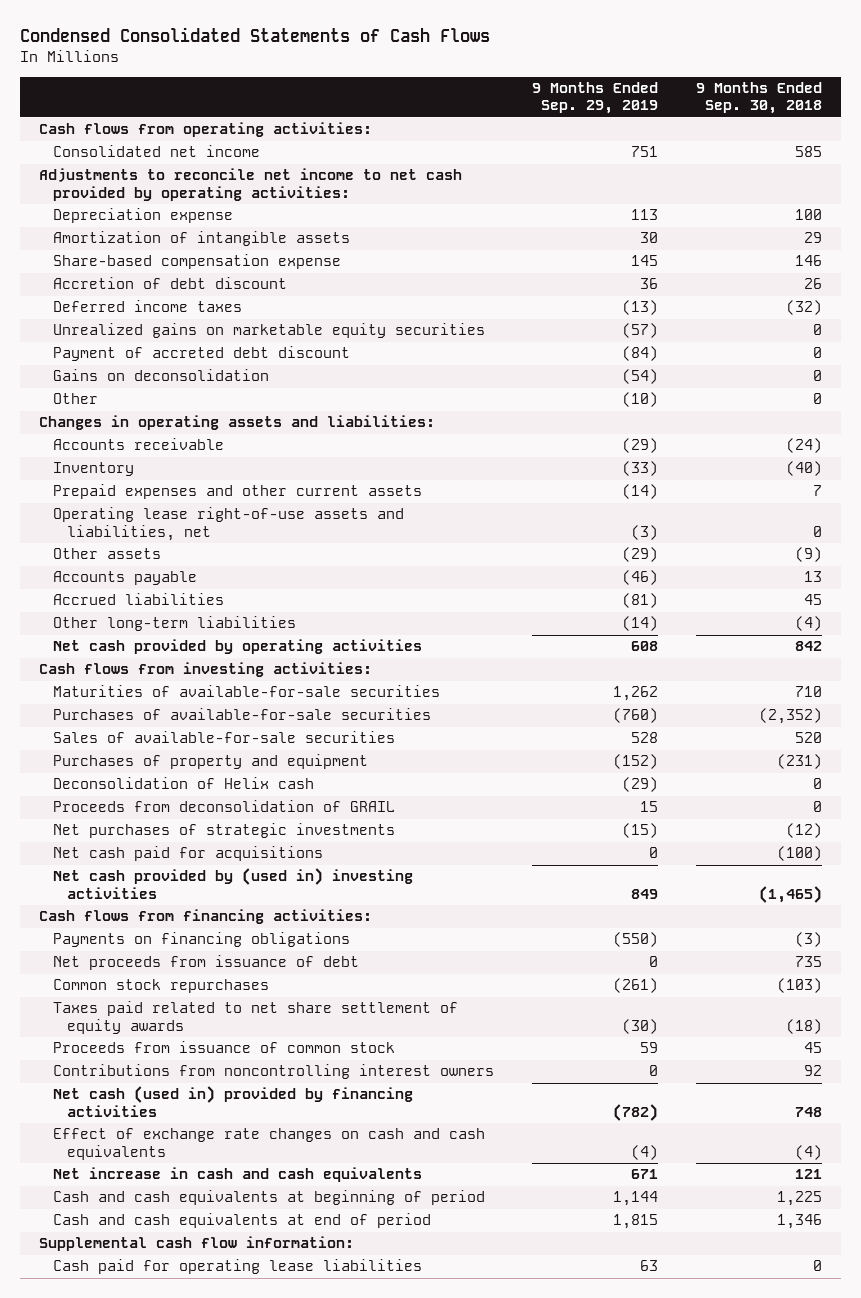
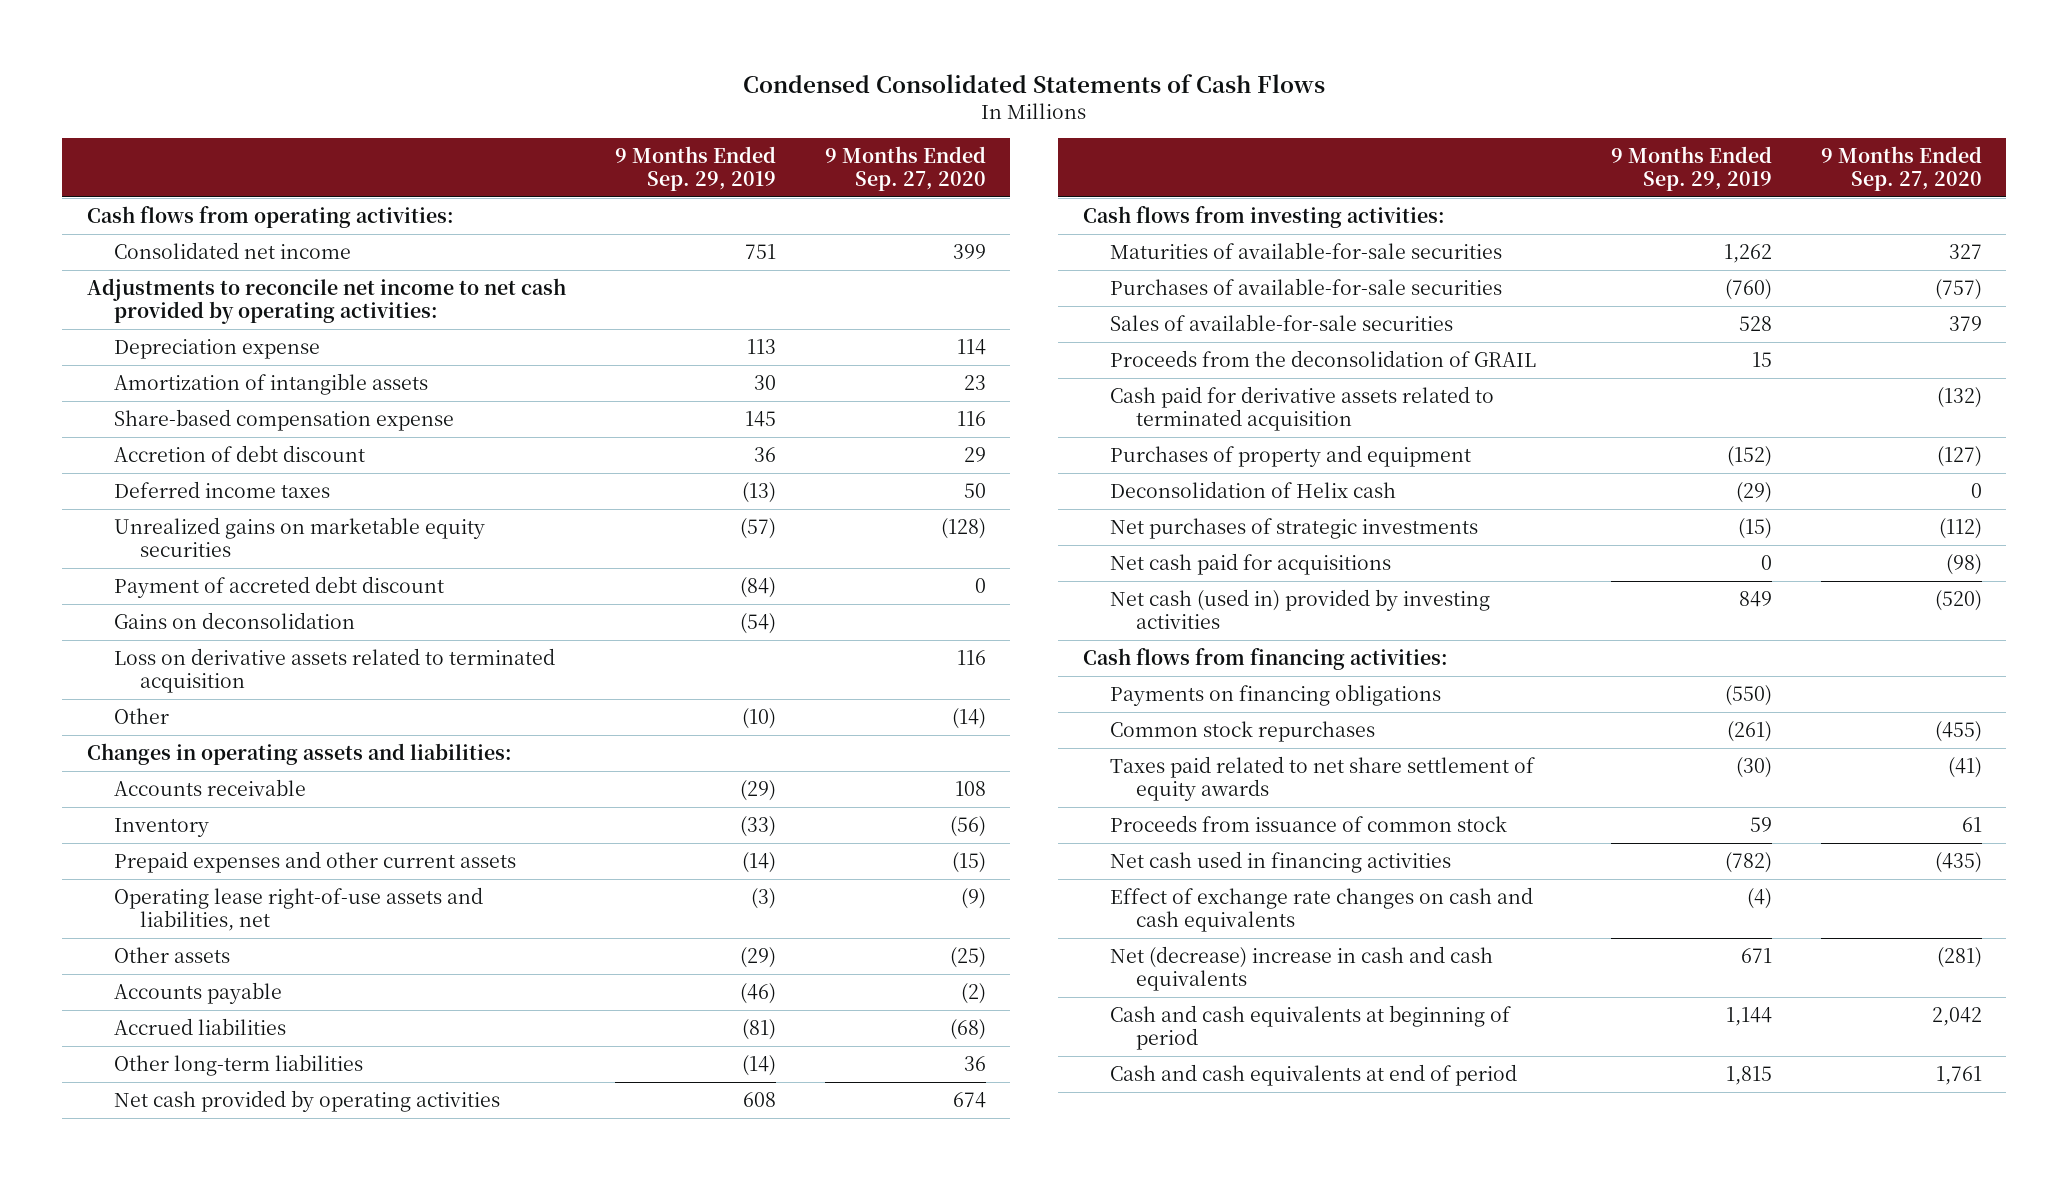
[696,82,823,115] 9 Months Ended Sep. 30, 2018 -> none
none -> [824,145,986,192] 9 Months Ended Sep. 27, 2020
none -> [113,647,555,694] Loss on derivative assets related to terminated acquisition
none -> [1109,349,1536,367] Proceeds from the deconsolidation of GRAIL
none -> [1109,385,1494,432] Cash paid for derivative assets related to terminated acquisition
[52,800,395,813] Proceeds from deconsolidation of GRAIL -> none
[52,868,413,899] Net cash provided by (used in) investing activities -> [1109,588,1490,630] Net cash (used in) provided by investing activities
[52,955,359,971] Net proceeds from issuance of debt -> none
[52,1064,494,1080] Contributions from noncontrolling interest owners -> none
[52,1086,413,1117] Net cash (used in) provided by financing activities -> [1109,850,1451,873] Net cash used in financing activities
[52,1167,422,1183] Net increase in cash and cash equivalents -> [1109,945,1493,992] Net (decrease) increase in cash and cash equivalents
[38,1236,354,1252] Supplemental cash flow information: -> none
[52,1259,422,1275] Cash paid for operating lease liabilities -> none

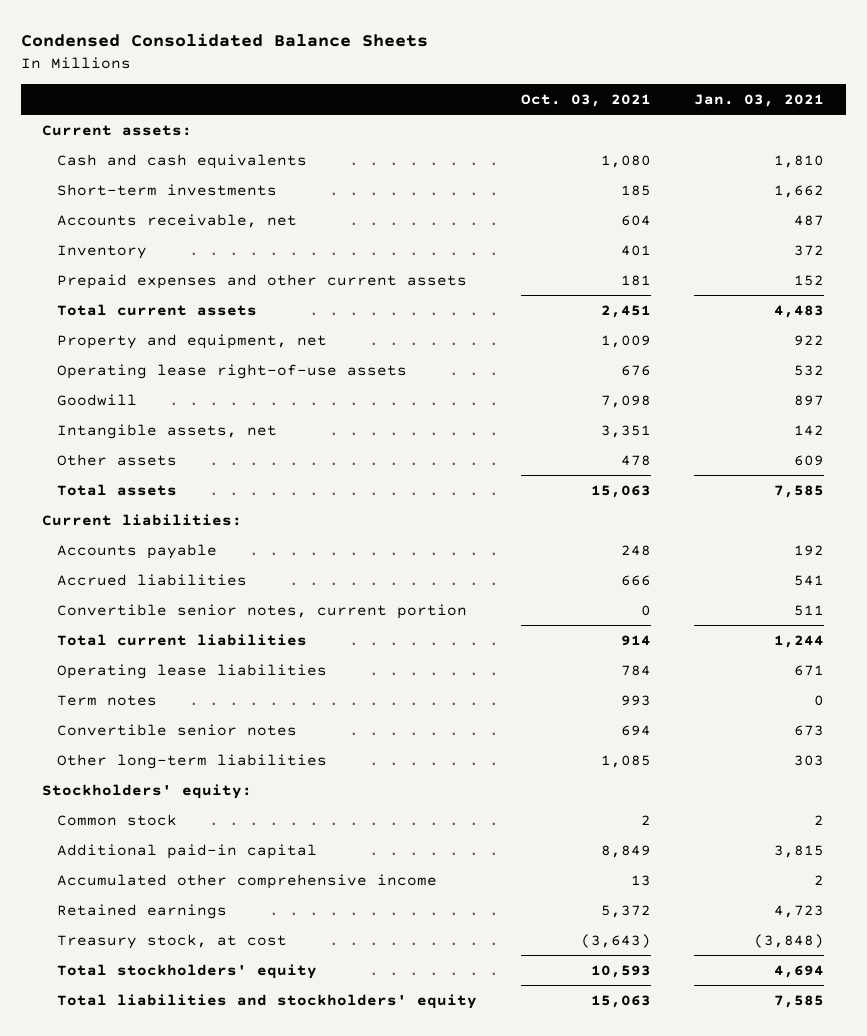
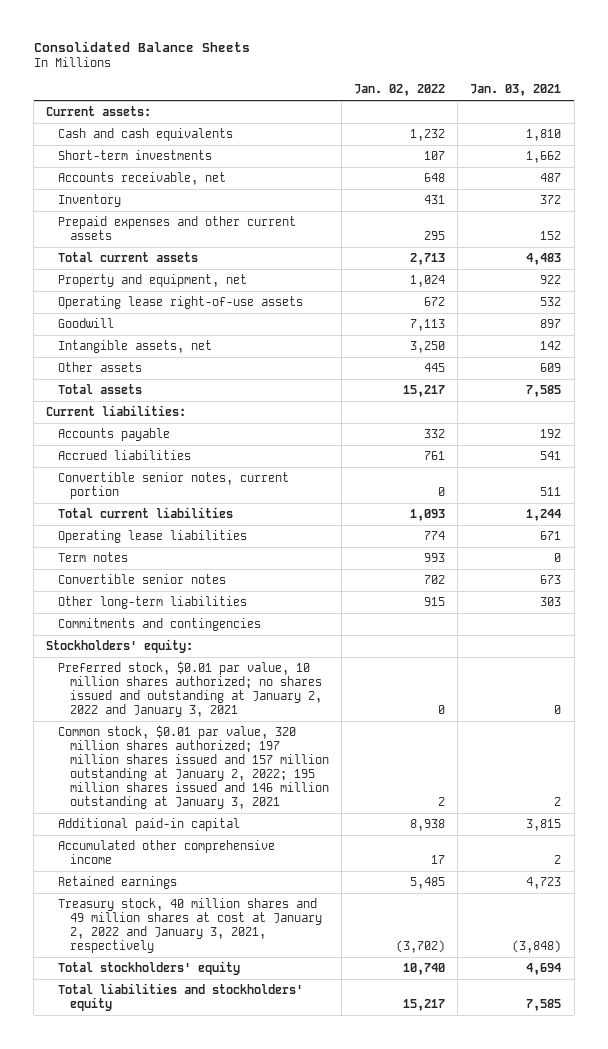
[20,32,428,47] Condensed Consolidated Balance Sheets -> [33,40,250,52] Consolidated Balance Sheets
[520,93,651,107] Oct. 03, 2021 -> none
none -> [354,84,446,97] Jan. 02, 2022
none -> [58,617,262,631] Commitments and contingencies
none -> [58,660,322,718] Preferred stock, $0.01 par value, 10 million shares authorized; no shares issued and outstanding at January 2, 2022 and January 3, 2021
[57,813,178,826] Common stock -> [58,724,329,810] Common stock, $0.01 par value, 320 million shares authorized; 197 million shares issued and 157 million outstanding at January 2, 2022; 195 million shares issued and 146 million outstanding at January 3, 2021
[57,933,288,949] Treasury stock, at cost -> [58,897,322,954] Treasury stock, 40 million shares and 49 million shares at cost at January 2, 2022 and January 3, 2021, respectively

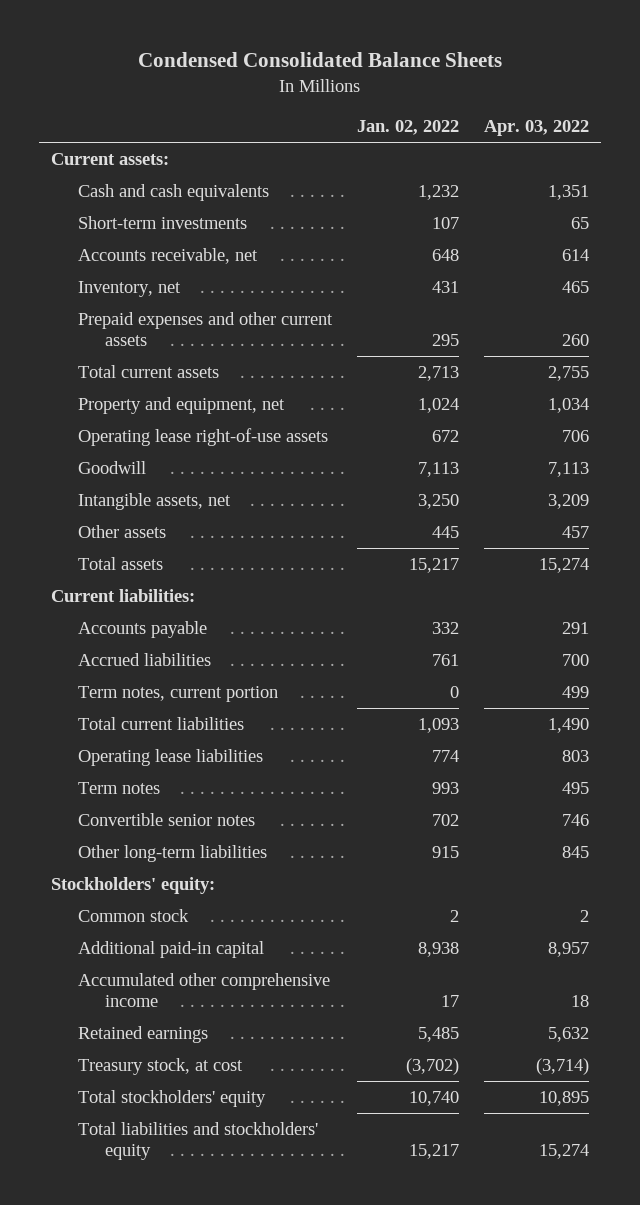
[33,40,250,52] Consolidated Balance Sheets -> [137,51,502,67] Condensed Consolidated Balance Sheets
[470,84,562,97] Jan. 03, 2021 -> none
none -> [483,120,589,137] Apr. 03, 2022
[58,193,122,207] Inventory -> [78,281,182,298] Inventory, net
[58,471,290,499] Convertible senior notes, current portion -> [78,686,279,703] Term notes, current portion
[58,617,262,631] Commitments and contingencies -> none
[58,660,322,718] Preferred stock, $0.01 par value, 10 million shares authorized; no shares issued and outstanding at January 2, 2022 and January 3, 2021 -> none
[58,724,329,810] Common stock, $0.01 par value, 320 million shares authorized; 197 million shares issued and 157 million outstanding at January 2, 2022; 195 million shares issued and 146 million outstanding at January 3, 2021 -> [78,909,190,923] Common stock
[58,897,322,954] Treasury stock, 40 million shares and 49 million shares at cost at January 2, 2022 and January 3, 2021, respectively -> [78,1058,244,1076] Treasury stock, at cost

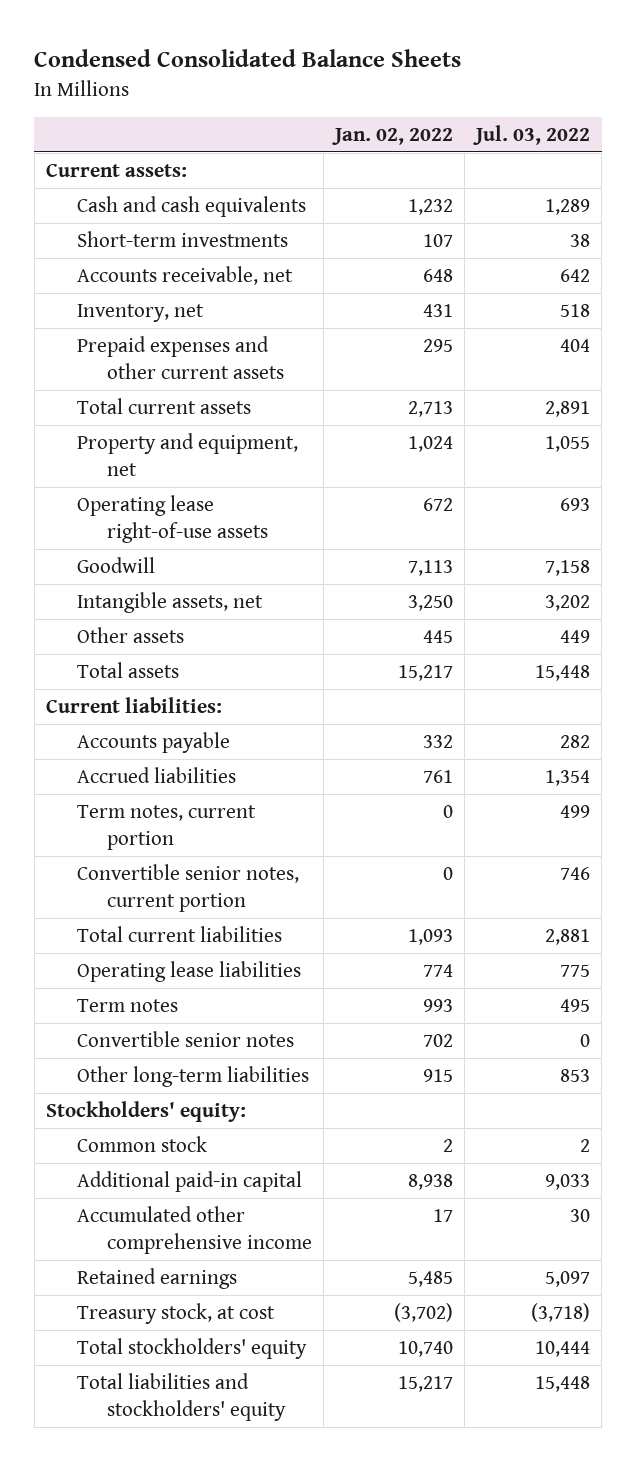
[483,120,589,137] Apr. 03, 2022 -> none
none -> [473,124,591,145] Jul. 03, 2022
none -> [76,864,299,913] Convertible senior notes, current portion

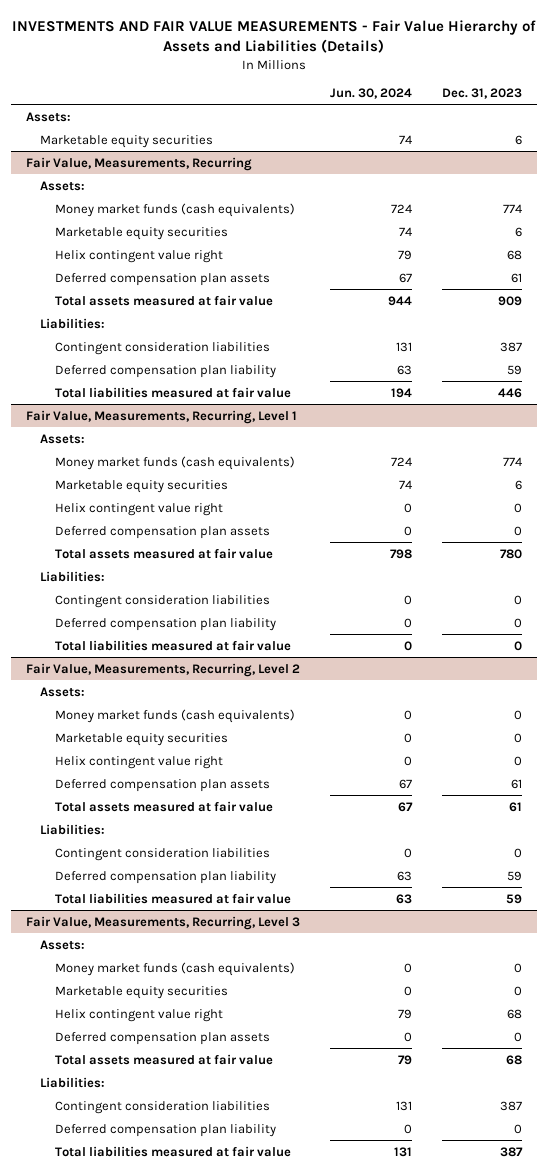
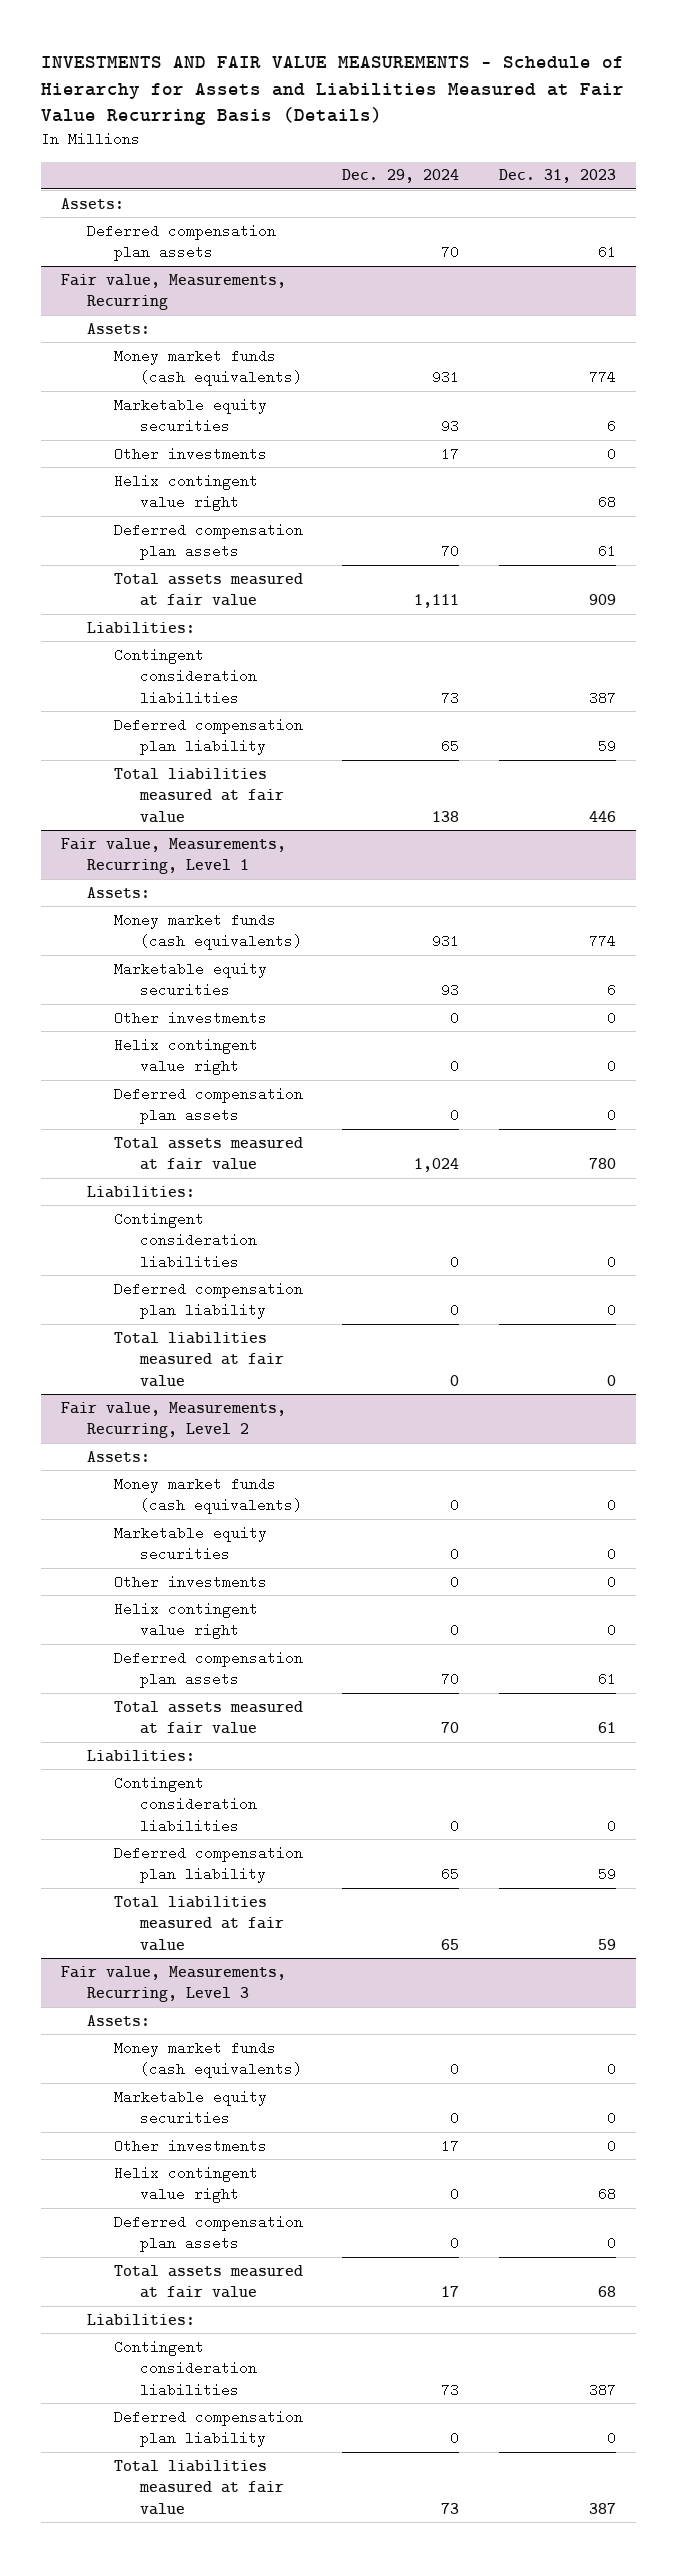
[12,19,537,54] INVESTMENTS AND FAIR VALUE MEASUREMENTS - Fair Value Hierarchy of Assets and Liabilities (Details) -> [41,55,625,126] INVESTMENTS AND FAIR VALUE MEASUREMENTS - Schedule of Hierarchy for Assets and Liabilities Measured at Fair Value Recurring Basis (Details)
[330,88,413,100] Jun. 30, 2024 -> none
none -> [342,169,460,184] Dec. 29, 2024
[40,134,214,148] Marketable equity securities -> none
none -> [87,223,277,262] Deferred compensation plan assets
[25,156,252,171] Fair Value, Measurements, Recurring -> [61,273,287,311] Fair value, Measurements, Recurring
none -> [113,446,267,461] Other investments
[25,409,297,424] Fair Value, Measurements, Recurring, Level 1 -> [61,837,287,875] Fair value, Measurements, Recurring, Level 1
none -> [113,1010,267,1025] Other investments
[25,662,300,677] Fair Value, Measurements, Recurring, Level 2 -> [61,1401,287,1439] Fair value, Measurements, Recurring, Level 2
none -> [113,1574,267,1589] Other investments
[25,915,300,930] Fair Value, Measurements, Recurring, Level 3 -> [61,1965,287,2003] Fair value, Measurements, Recurring, Level 3
none -> [113,2138,267,2153] Other investments

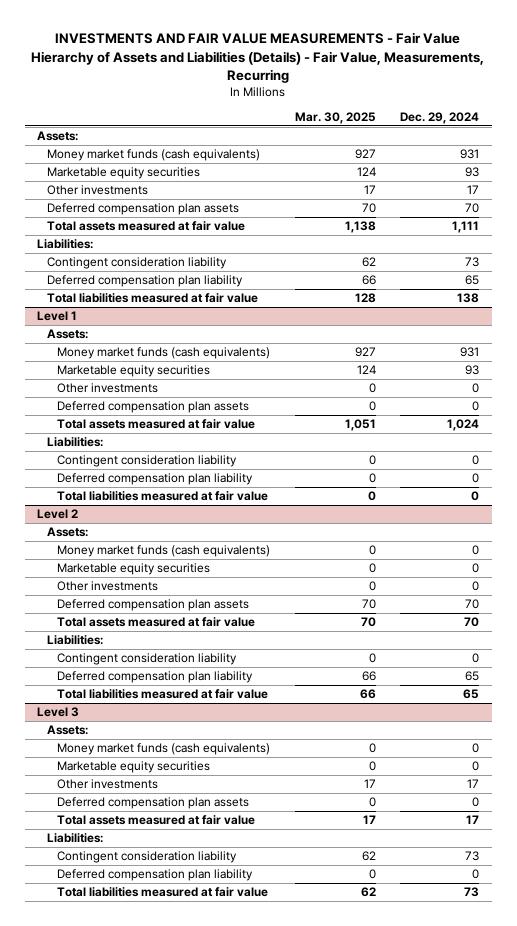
[41,55,625,126] INVESTMENTS AND FAIR VALUE MEASUREMENTS - Schedule of Hierarchy for Assets and Liabilities Measured at Fair Value Recurring Basis (Details) -> [31,32,485,84] INVESTMENTS AND FAIR VALUE MEASUREMENTS - Fair Value Hierarchy of Assets and Liabilities (Details) - Fair Value, Measurements, Recurring
[499,169,617,184] Dec. 31, 2023 -> none
none -> [294,111,376,124] Mar. 30, 2025
[87,223,277,262] Deferred compensation plan assets -> none
[61,273,287,311] Fair value, Measurements, Recurring -> none
[87,322,151,334] Assets: -> none
[113,473,258,512] Helix contingent value right -> none
[113,647,257,705] Contingent consideration liabilities -> [47,257,228,270] Contingent consideration liability
[61,837,287,875] Fair value, Measurements, Recurring, Level 1 -> none
none -> [37,311,78,322] Level 1
[113,1037,258,1076] Helix contingent value right -> none
[113,1211,257,1269] Contingent consideration liabilities -> [56,455,237,468] Contingent consideration liability
[61,1401,287,1439] Fair value, Measurements, Recurring, Level 2 -> none
none -> [37,509,79,520] Level 2
[113,1601,258,1640] Helix contingent value right -> none
[113,1775,257,1833] Contingent consideration liabilities -> [56,653,237,666] Contingent consideration liability
[61,1965,287,2003] Fair value, Measurements, Recurring, Level 3 -> none
none -> [37,707,80,718] Level 3
[113,2165,258,2204] Helix contingent value right -> none
[113,2339,257,2397] Contingent consideration liabilities -> [56,851,237,864] Contingent consideration liability

